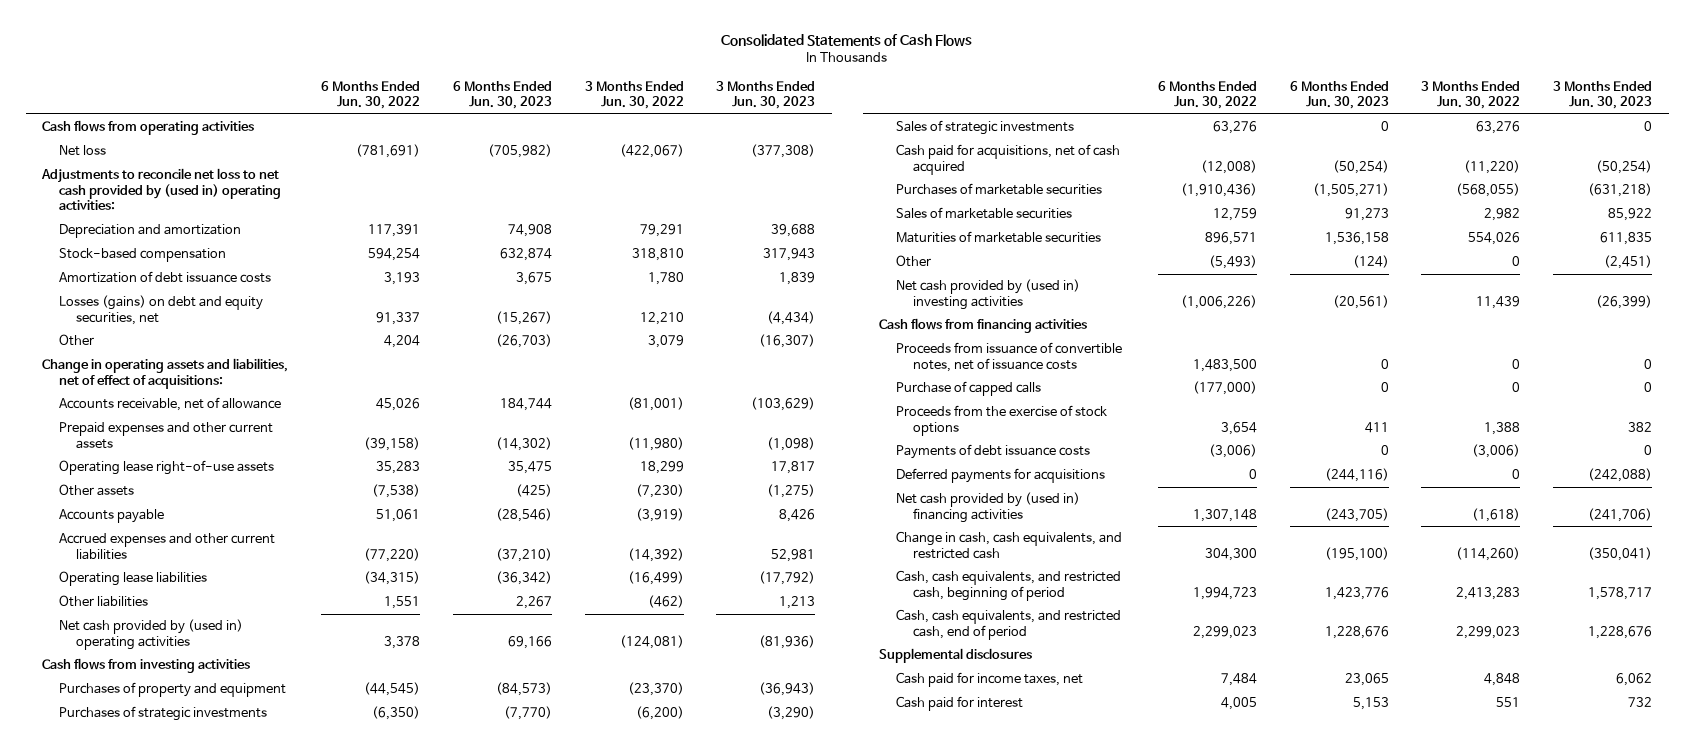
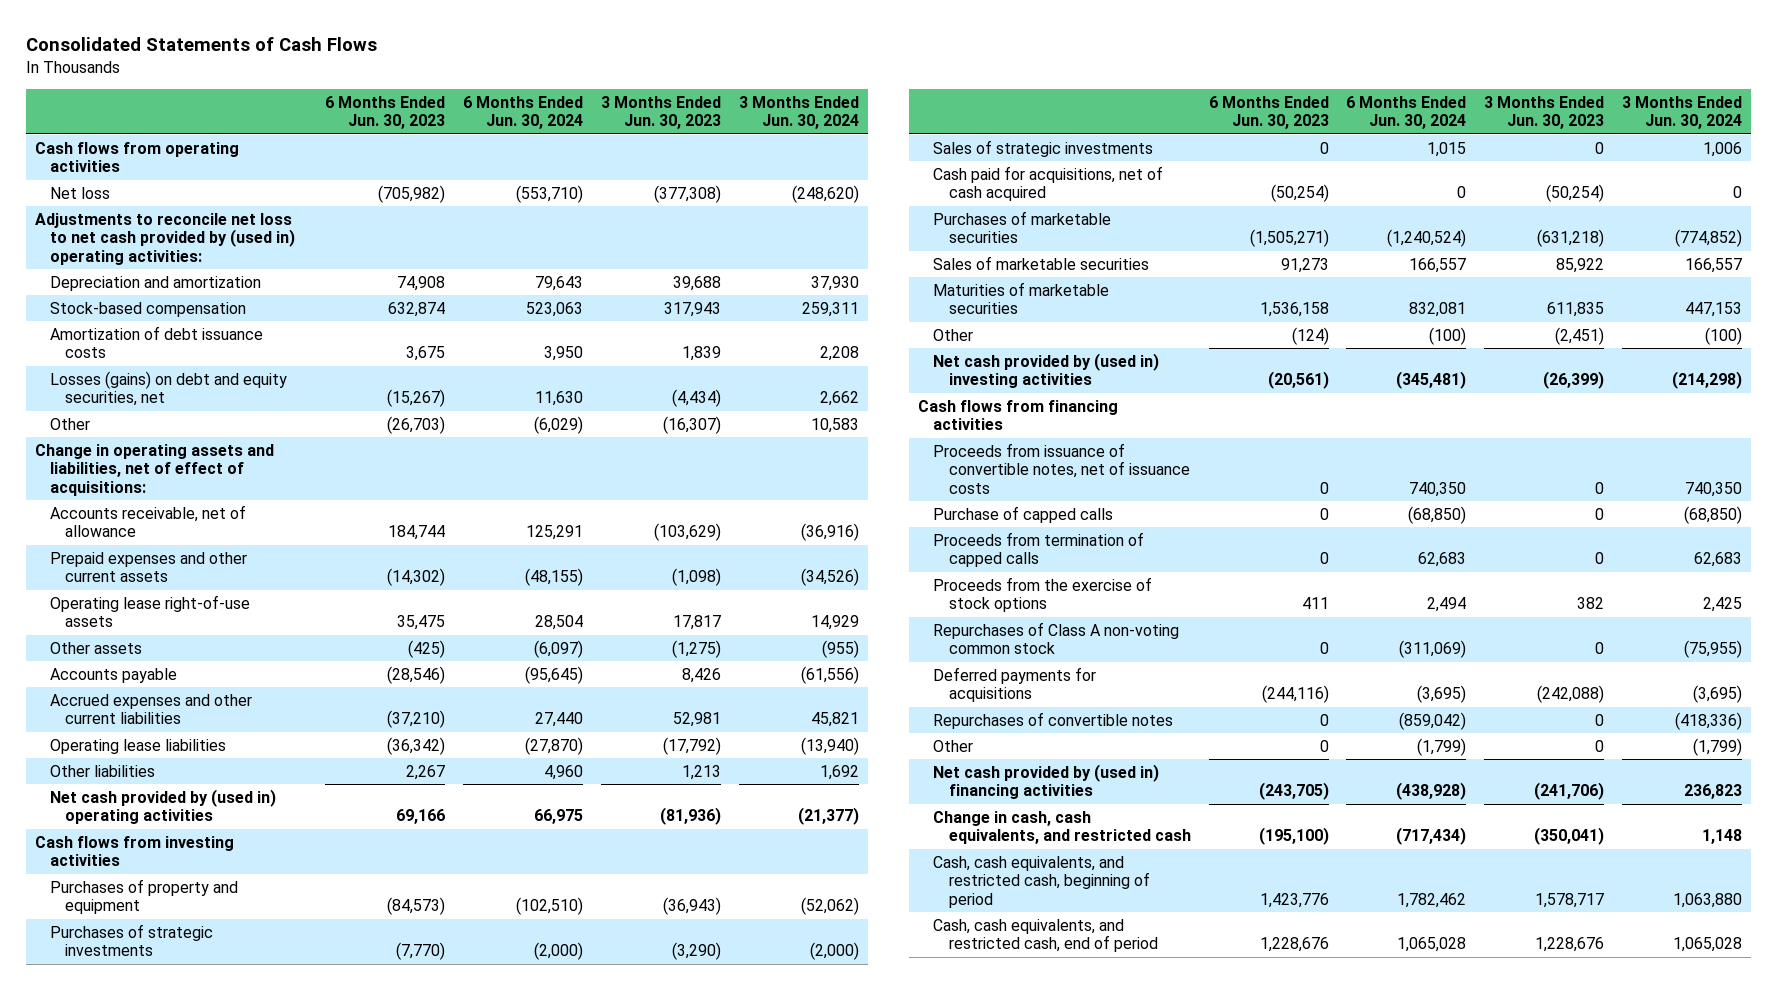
[321,80,421,110] 6 Months Ended Jun. 30, 2022 -> none
[584,80,684,110] 3 Months Ended Jun. 30, 2022 -> none
none -> [463,95,584,130] 6 Months Ended Jun. 30, 2024
none -> [739,95,860,130] 3 Months Ended Jun. 30, 2024
none -> [933,531,1145,568] Proceeds from termination of capped calls
[895,444,1090,460] Payments of debt issuance costs -> none
none -> [933,621,1180,655] Repurchases of Class A non-voting common stock
none -> [933,711,1174,729] Repurchases of convertible notes
none -> [933,739,974,752] Other
[879,648,1033,664] Supplemental disclosures -> none
[895,672,1083,688] Cash paid for income taxes, net -> none
[895,696,1023,712] Cash paid for interest -> none

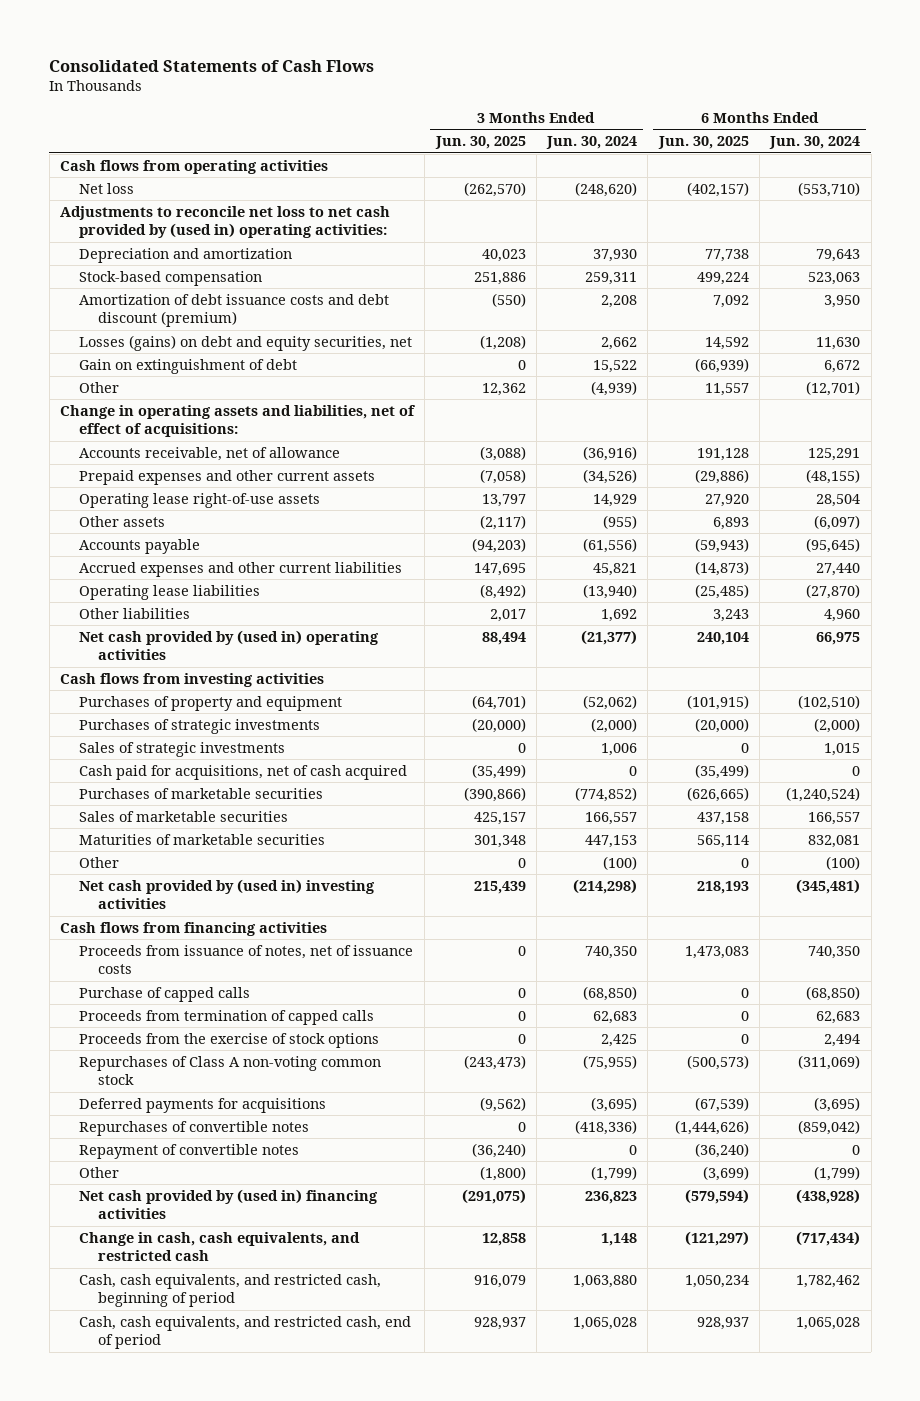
[325,95,446,130] 6 Months Ended Jun. 30, 2023 -> none
[601,95,722,130] 3 Months Ended Jun. 30, 2023 -> none
none -> [434,136,526,150] Jun. 30, 2025
none -> [657,136,749,150] Jun. 30, 2025
[50,325,264,359] Amortization of debt issuance costs -> [79,293,390,328] Amortization of debt issuance costs and debt discount (premium)
none -> [79,358,298,374] Gain on extinguishment of debt
[534,415,584,434] (6,029) -> [806,380,861,396] (12,701)
[811,417,860,433] 10,583 -> [591,380,638,396] (4,939)
[933,442,1190,495] Proceeds from issuance of convertible notes, net of issuance costs -> [79,944,414,975] Proceeds from issuance of notes, net of issuance costs
none -> [79,1143,300,1159] Repayment of convertible notes

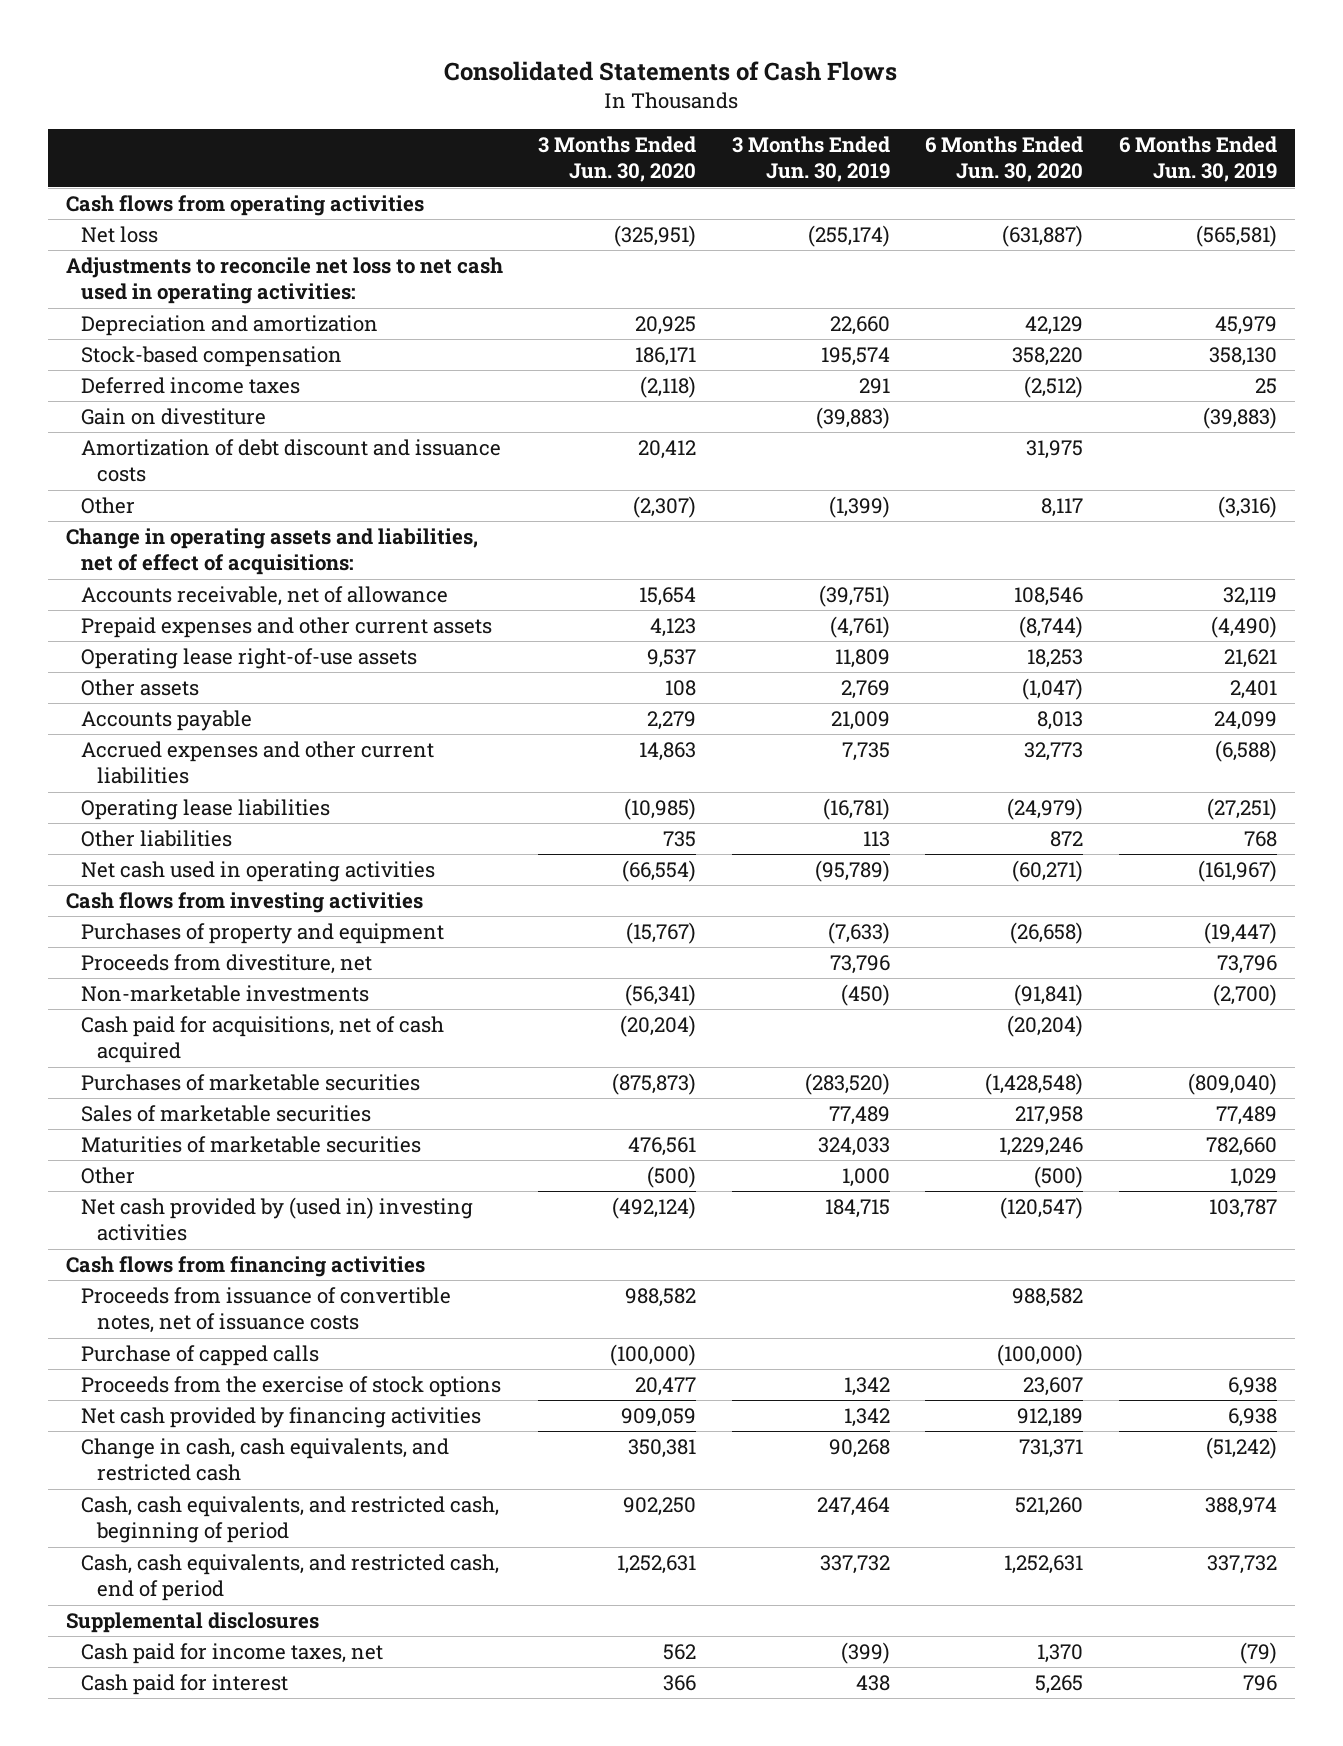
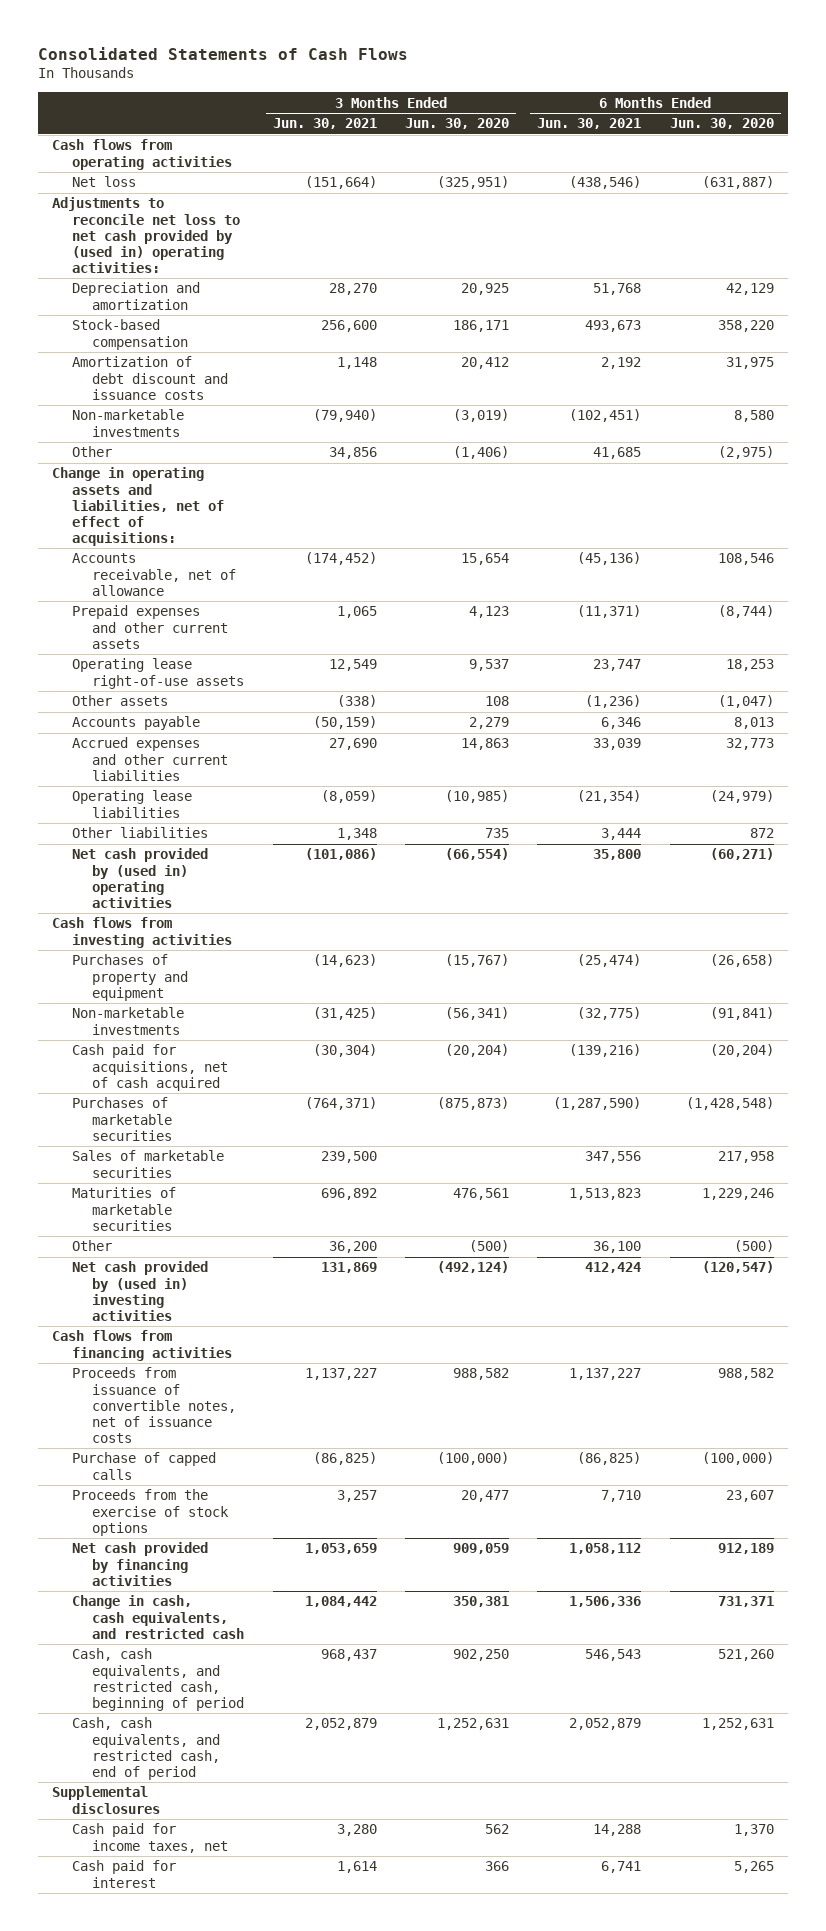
[731,136,890,183] 3 Months Ended Jun. 30, 2019 -> none
[1118,136,1277,183] 6 Months Ended Jun. 30, 2019 -> none
none -> [272,118,377,130] Jun. 30, 2021
none -> [537,118,642,130] Jun. 30, 2021
[65,257,503,305] Adjustments to reconcile net loss to net cash used in operating activities: -> [52,197,241,274] Adjustments to reconcile net loss to net cash provided by (used in) operating activities:
[81,377,301,395] Deferred income taxes -> none
[81,408,267,426] Gain on divestiture -> none
none -> [72,409,185,437] Non-marketable investments
[633,496,697,519] (2,307) -> [452,446,509,460] (1,406)
[1041,498,1084,518] 8,117 -> [717,446,774,460] (2,975)
[81,861,436,883] Net cash used in operating activities -> [72,848,209,908] Net cash provided by (used in) operating activities
[81,954,373,975] Proceeds from divestiture, net -> none

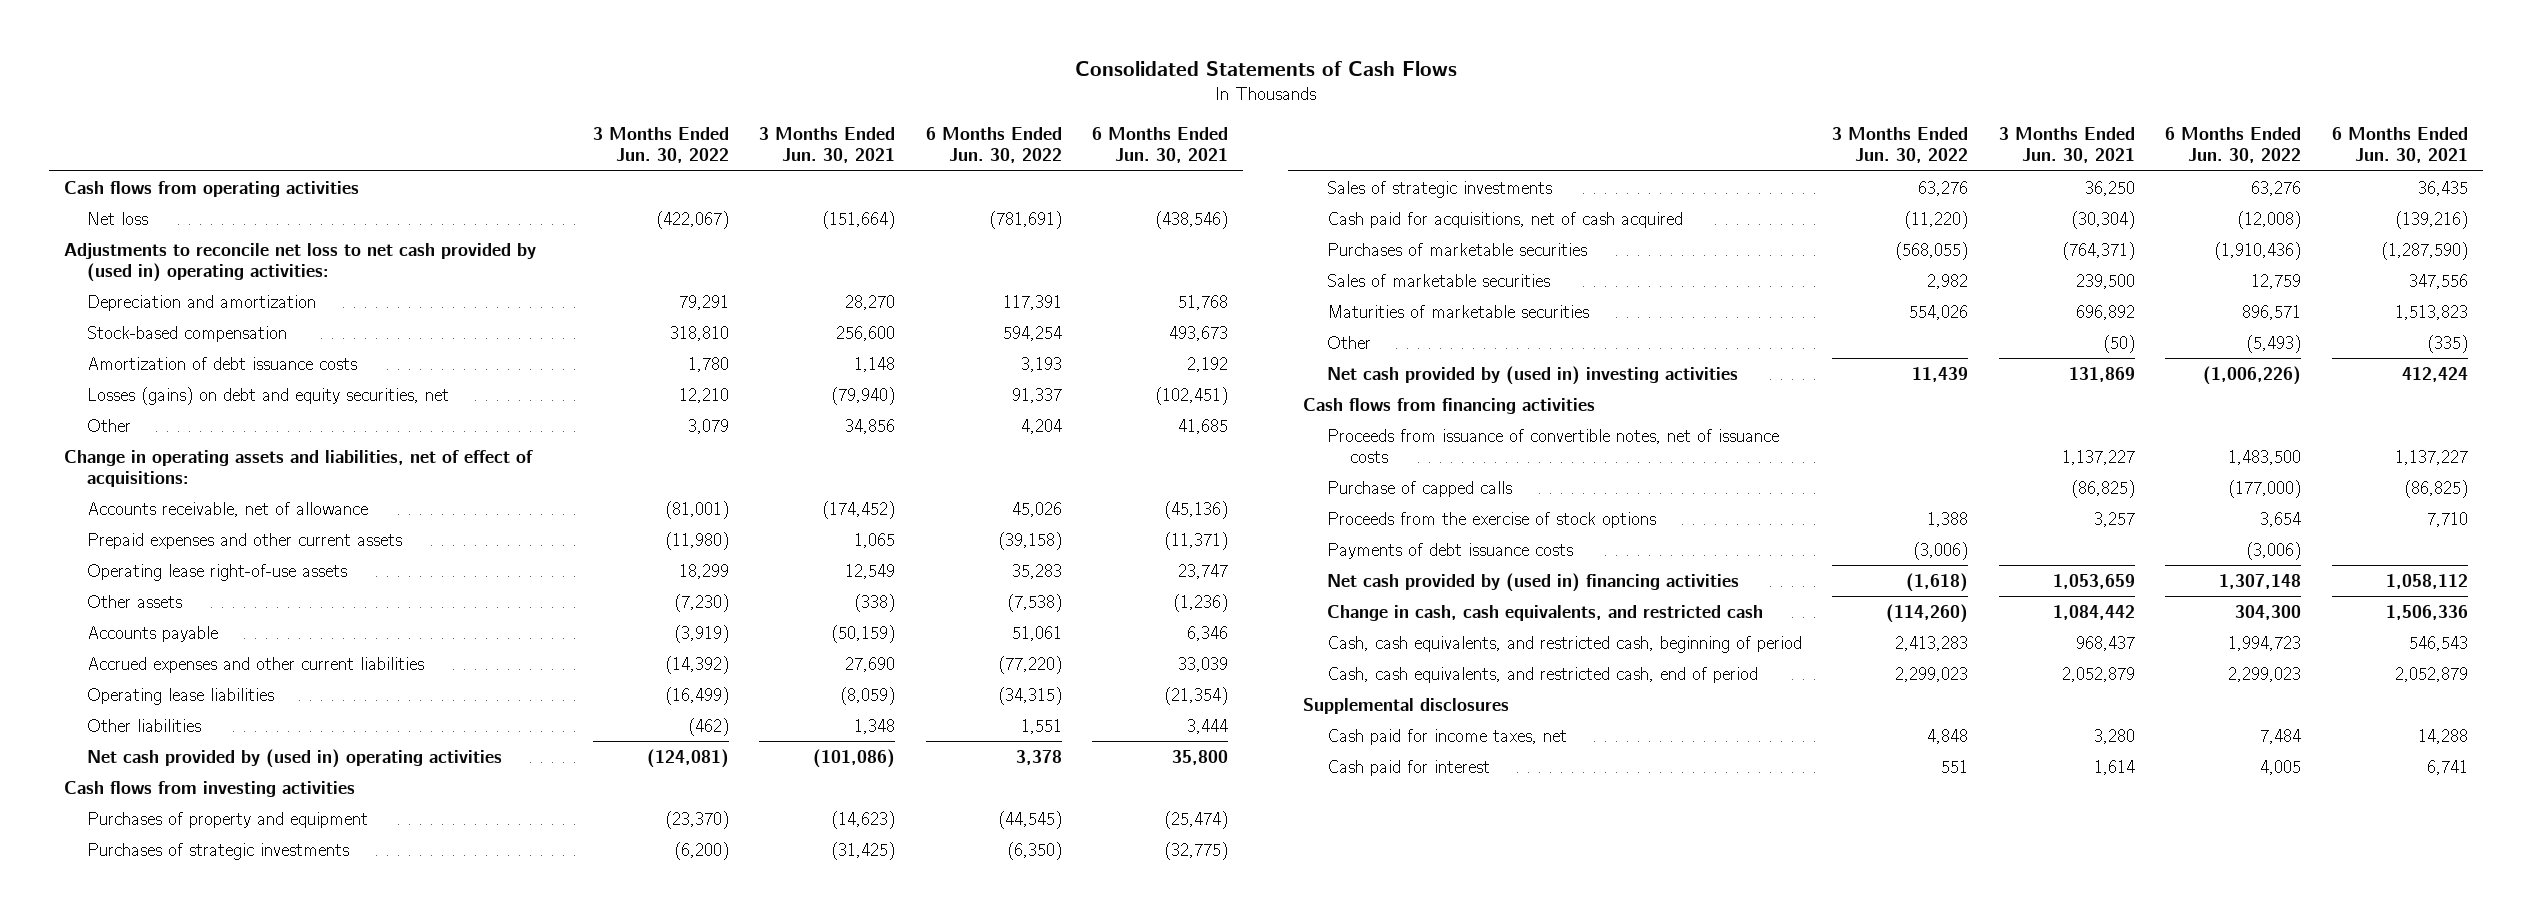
[404,118,509,130] Jun. 30, 2020 -> none
[669,118,774,130] Jun. 30, 2020 -> none
none -> [592,126,729,164] 3 Months Ended Jun. 30, 2022
none -> [925,126,1062,164] 6 Months Ended Jun. 30, 2022
[72,356,229,400] Amortization of debt discount and issuance costs -> [86,356,357,370] Amortization of debt issuance costs
[72,409,185,437] Non-marketable investments -> [86,386,449,405] Losses (gains) on debt and equity securities, net
[72,1007,185,1035] Non-marketable investments -> [86,842,349,860] Purchases of strategic investments
none -> [1326,180,1552,198] Sales of strategic investments
[328,1241,377,1254] 36,200 -> [2102,334,2135,353] (50)
[593,1241,642,1254] 36,100 -> [2426,334,2468,353] (335)
none -> [1326,542,1573,559] Payments of debt issuance costs
[72,1542,209,1586] Net cash provided by financing activities -> [1326,572,1739,592] Net cash provided by (used in) financing activities

